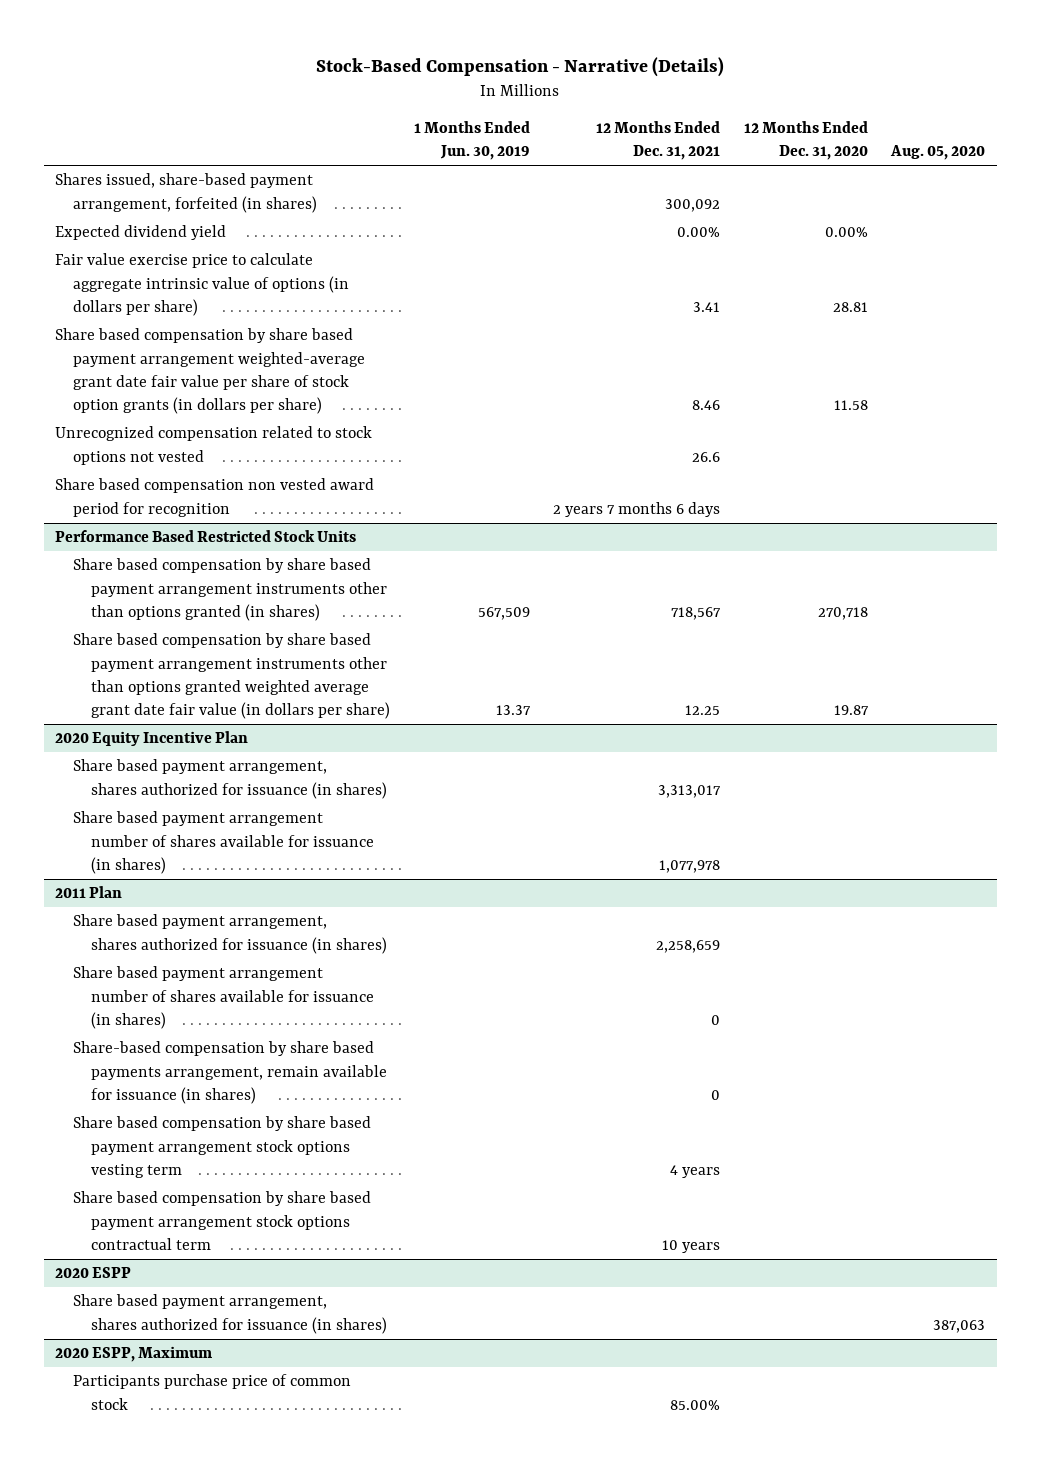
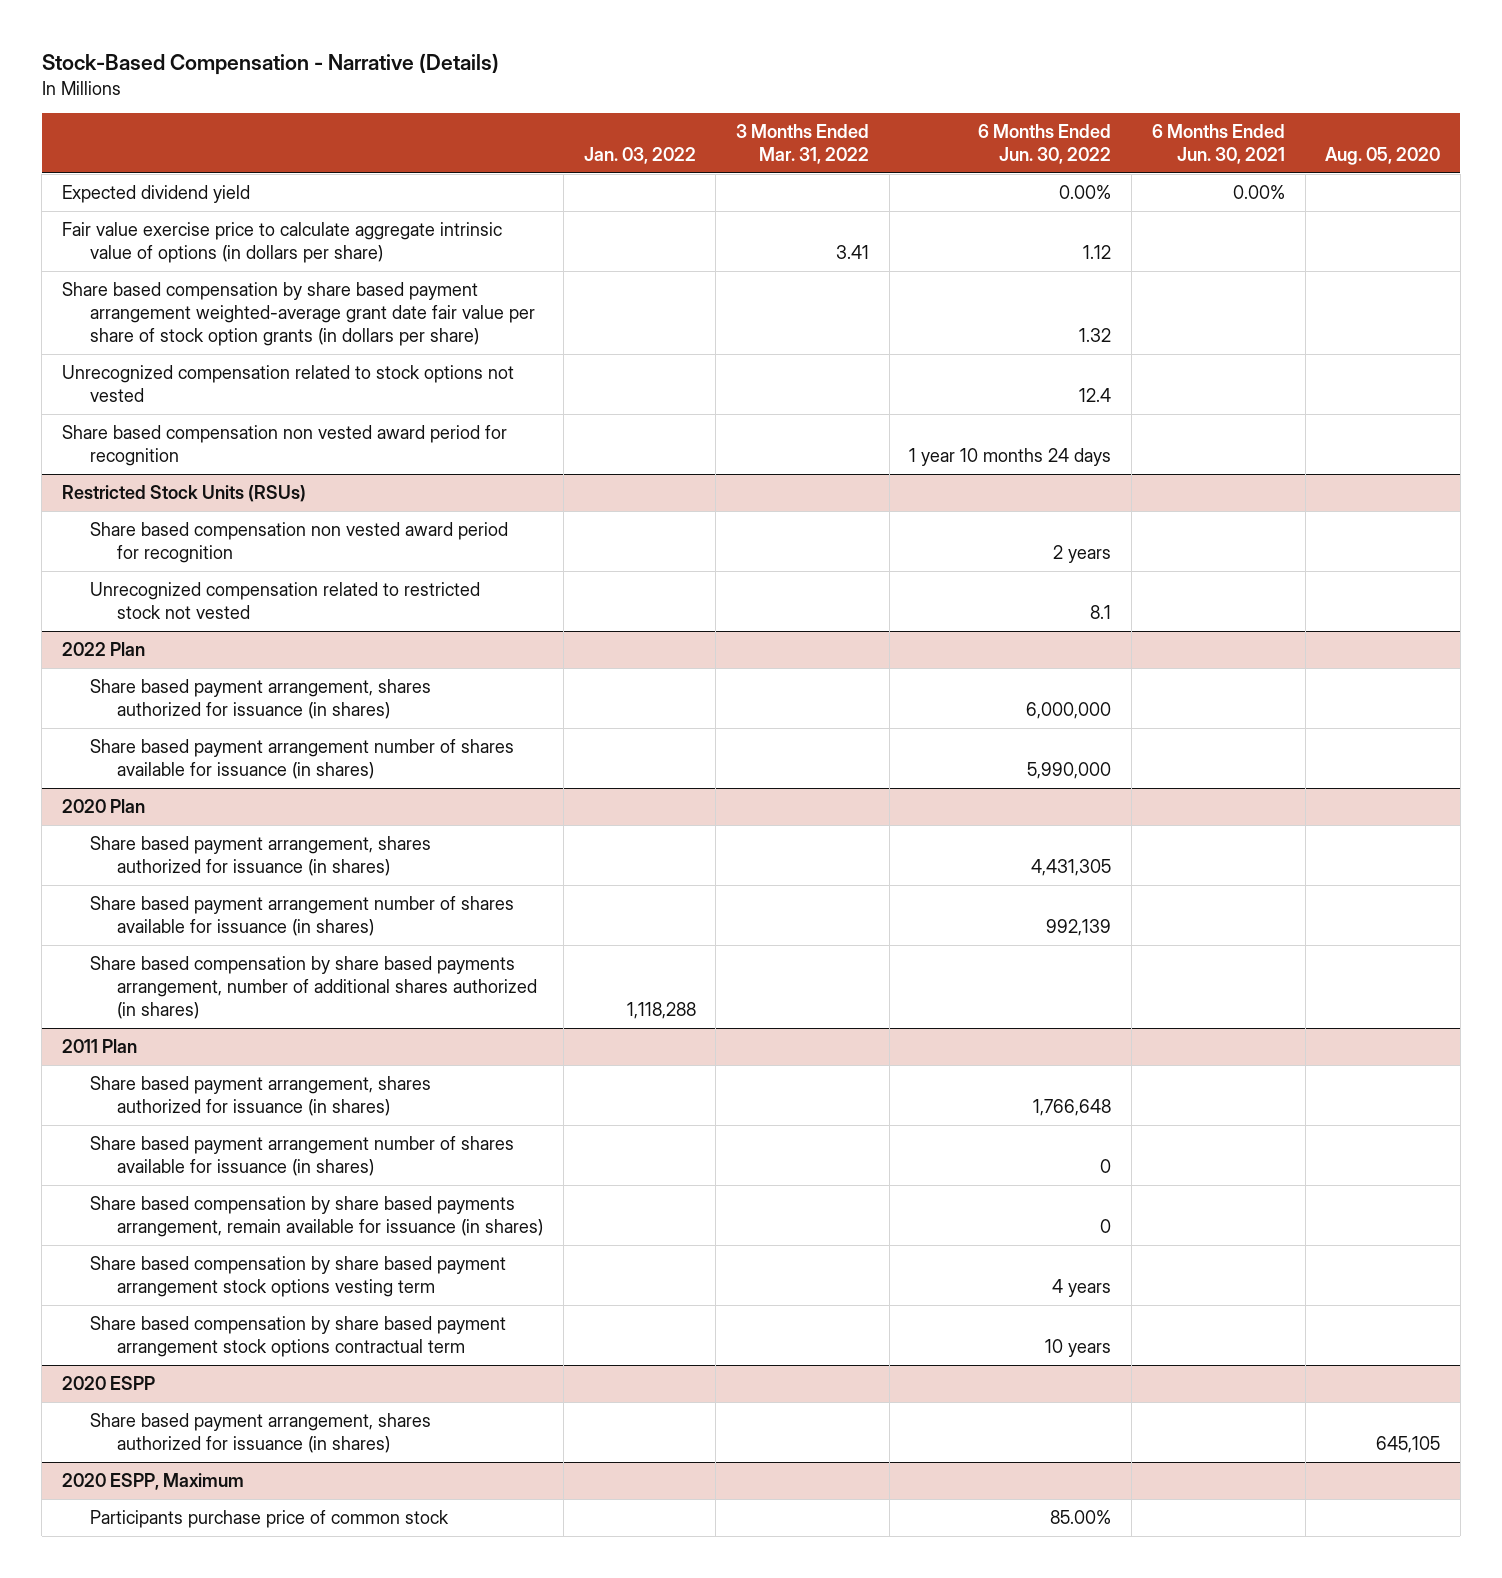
[413,121,530,161] 1 Months Ended Jun. 30, 2019 -> none
[596,121,721,161] 12 Months Ended Dec. 31, 2021 -> none
[743,121,868,161] 12 Months Ended Dec. 31, 2020 -> none
none -> [583,146,696,164] Jan. 03, 2022
none -> [736,123,870,164] 3 Months Ended Mar. 31, 2022
none -> [978,123,1112,164] 6 Months Ended Jun. 30, 2022
none -> [1151,123,1285,164] 6 Months Ended Jun. 30, 2021
[55,173,318,213] Shares issued, share-based payment arrangement, forfeited (in shares) -> none
[55,530,357,543] Performance Based Restricted Stock Units -> none
[73,558,388,621] Share based compensation by share based payment arrangement instruments other than options granted (in shares) -> none
[73,633,391,719] Share based compensation by share based payment arrangement instruments other than options granted weighted average grant date fair value (in dollars per share) -> none
none -> [61,485,306,503] Restricted Stock Units (RSUs)
none -> [89,522,508,564] Share based compensation non vested award period for recognition
none -> [89,582,480,620] Unrecognized compensation related to restricted stock not vested
none -> [61,642,145,657] 2022 Plan
none -> [89,679,431,720] Share based payment arrangement, shares authorized for issuance (in shares)
none -> [89,739,514,780] Share based payment arrangement number of shares available for issuance (in shares)
[55,731,249,747] 2020 Equity Incentive Plan -> [61,799,145,814] 2020 Plan
none -> [89,956,538,1019] Share based compensation by share based payments arrangement, number of additional shares authorized (in shares)
[73,1041,388,1104] Share-based compensation by share based payments arrangement, remain available for issuance (in shares) -> [89,1196,544,1238] Share based compensation by share based payments arrangement, remain available for issuance (in shares)
[933,1319,986,1333] 387,063 -> [1376,1436,1441,1454] 645,105

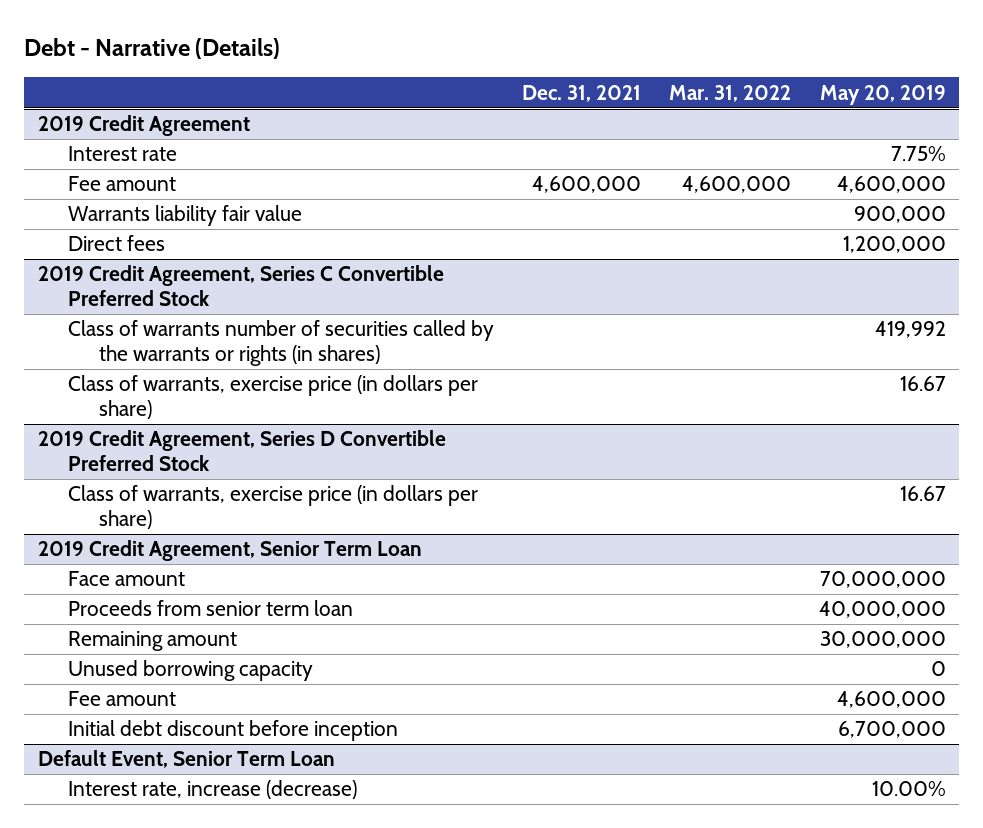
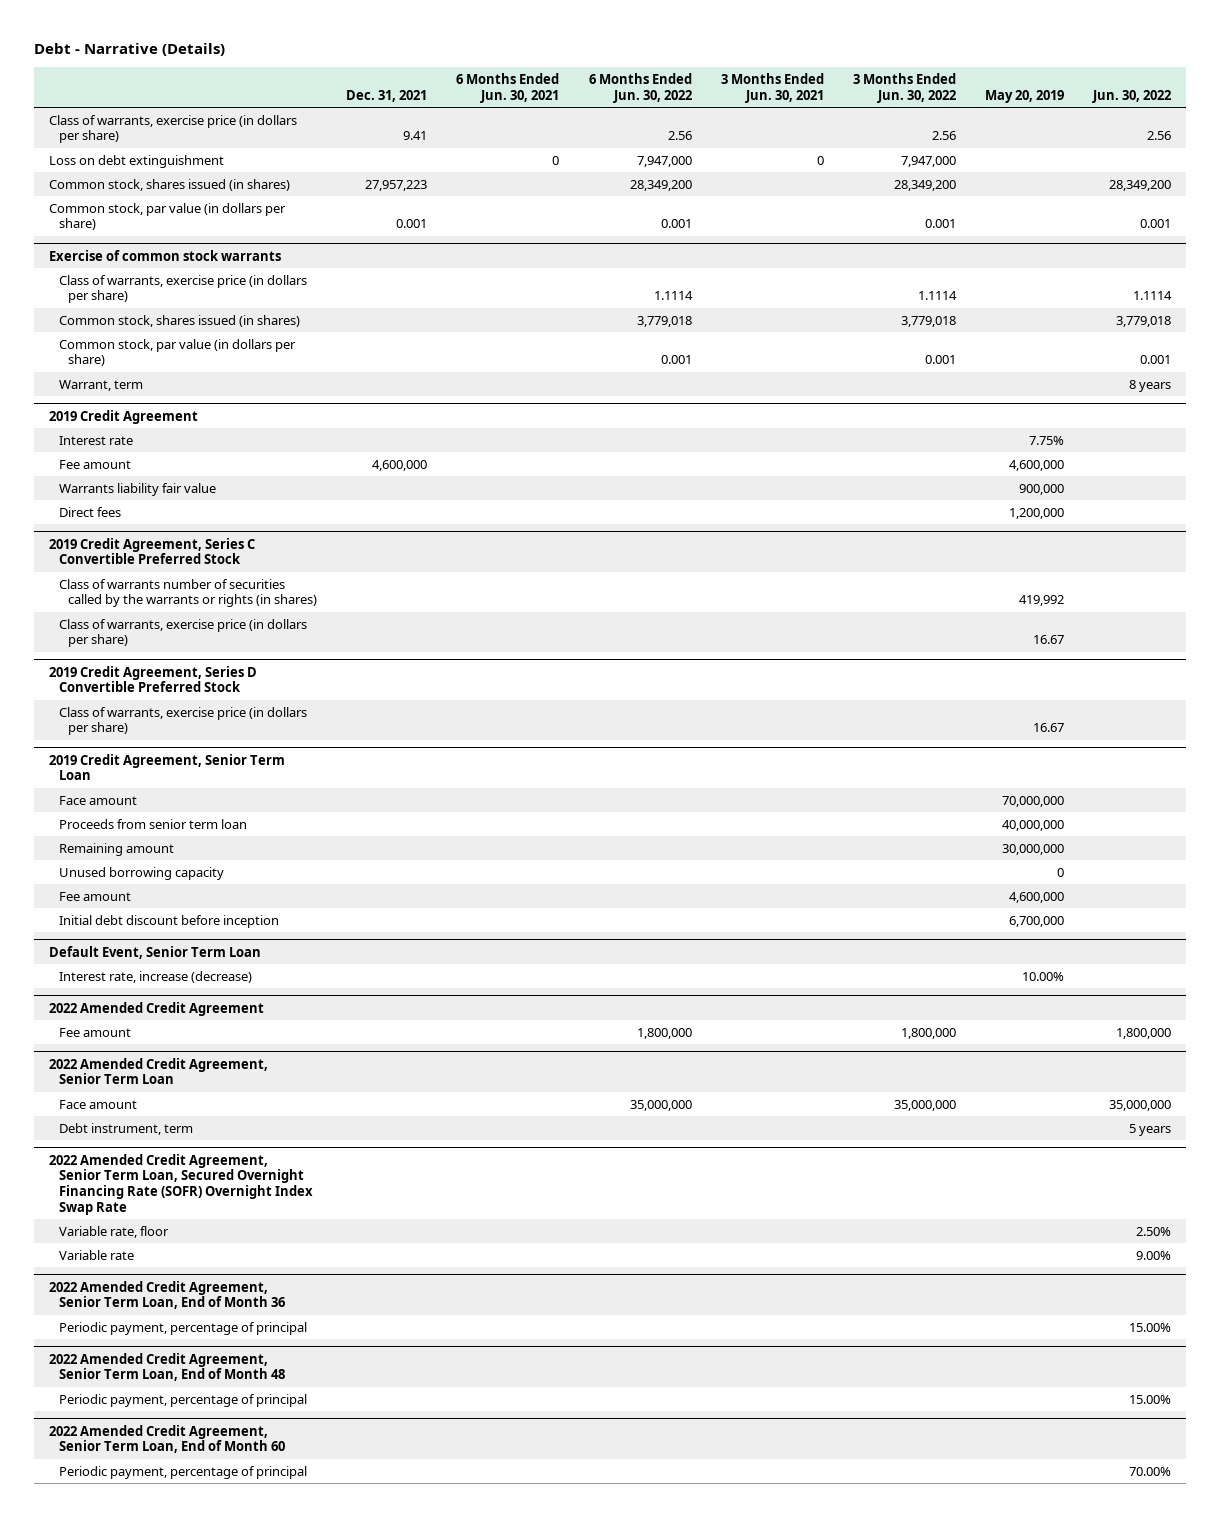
[668,84,791,102] Mar. 31, 2022 -> none
none -> [456,73,560,103] 6 Months Ended Jun. 30, 2021
none -> [588,73,692,103] 6 Months Ended Jun. 30, 2022
none -> [720,73,824,103] 3 Months Ended Jun. 30, 2021
none -> [852,73,956,103] 3 Months Ended Jun. 30, 2022
none -> [1092,89,1172,103] Jun. 30, 2022
none -> [48,114,297,144] Class of warrants, exercise price (in dollars per share)
none -> [48,154,224,168] Loss on debt extinguishment
none -> [48,178,290,191] Common stock, shares issued (in shares)
none -> [48,202,286,231] Common stock, par value (in dollars per share)
none -> [48,249,281,261] Exercise of common stock warrants
none -> [58,274,307,304] Class of warrants, exercise price (in dollars per share)
none -> [58,314,300,327] Common stock, shares issued (in shares)
none -> [58,338,296,367] Common stock, par value (in dollars per share)
none -> [58,379,143,391] Warrant, term
none -> [48,1001,264,1016] 2022 Amended Credit Agreement
none -> [58,1027,131,1037] Fee amount
none -> [48,1057,268,1085] 2022 Amended Credit Agreement, Senior Term Loan
none -> [58,1099,137,1109] Face amount
none -> [58,1122,193,1135] Debt instrument, term
none -> [48,1153,313,1215] 2022 Amended Credit Agreement, Senior Term Loan, Secured Overnight Financing Rate (SOFR) Overnight Index Swap Rate
none -> [58,1225,169,1238] Variable rate, floor
none -> [58,1249,134,1260] Variable rate
none -> [48,1280,285,1310] 2022 Amended Credit Agreement, Senior Term Loan, End of Month 36
none -> [58,1321,307,1335] Periodic payment, percentage of principal
none -> [48,1352,285,1382] 2022 Amended Credit Agreement, Senior Term Loan, End of Month 48
none -> [58,1393,307,1407] Periodic payment, percentage of principal
none -> [48,1424,285,1454] 2022 Amended Credit Agreement, Senior Term Loan, End of Month 60
none -> [58,1465,307,1479] Periodic payment, percentage of principal

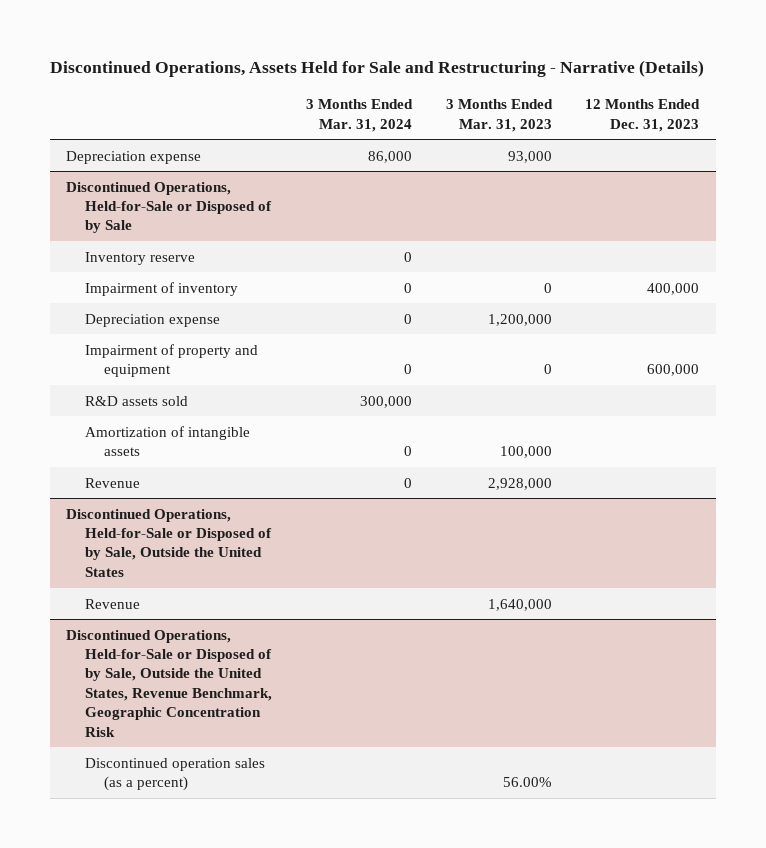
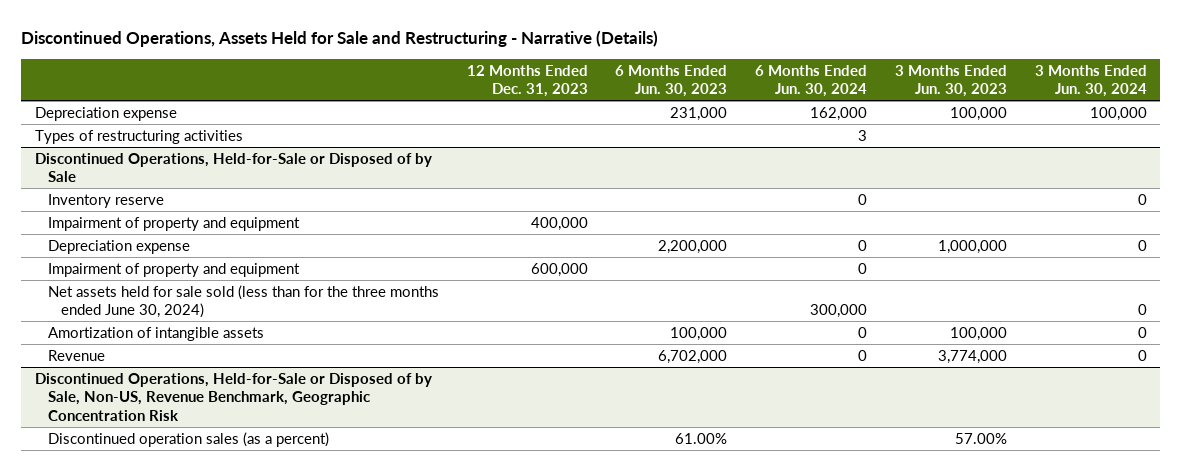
[306,99,414,132] 3 Months Ended Mar. 31, 2024 -> none
[445,99,553,132] 3 Months Ended Mar. 31, 2023 -> none
none -> [615,64,728,98] 6 Months Ended Jun. 30, 2023
none -> [755,64,868,98] 6 Months Ended Jun. 30, 2024
none -> [894,64,1007,98] 3 Months Ended Jun. 30, 2023
none -> [1034,64,1147,98] 3 Months Ended Jun. 30, 2024
none -> [34,129,243,144] Types of restructuring activities
[85,281,239,296] Impairment of inventory -> [47,216,300,231] Impairment of property and equipment
[85,395,189,406] R&D assets sold -> none
none -> [47,284,439,319] Net assets held for sale sold (less than for the three months ended June 30, 2024)
[66,508,273,577] Discontinued Operations, Held-for-Sale or Disposed of by Sale, Outside the United States -> none
[85,598,141,609] Revenue -> none
[66,629,273,737] Discontinued Operations, Held-for-Sale or Disposed of by Sale, Outside the United States, Revenue Benchmark, Geographic Concentration Risk -> [34,372,432,421] Discontinued Operations, Held-for-Sale or Disposed of by Sale, Non-US, Revenue Benchmark, Geographic Concentration Risk

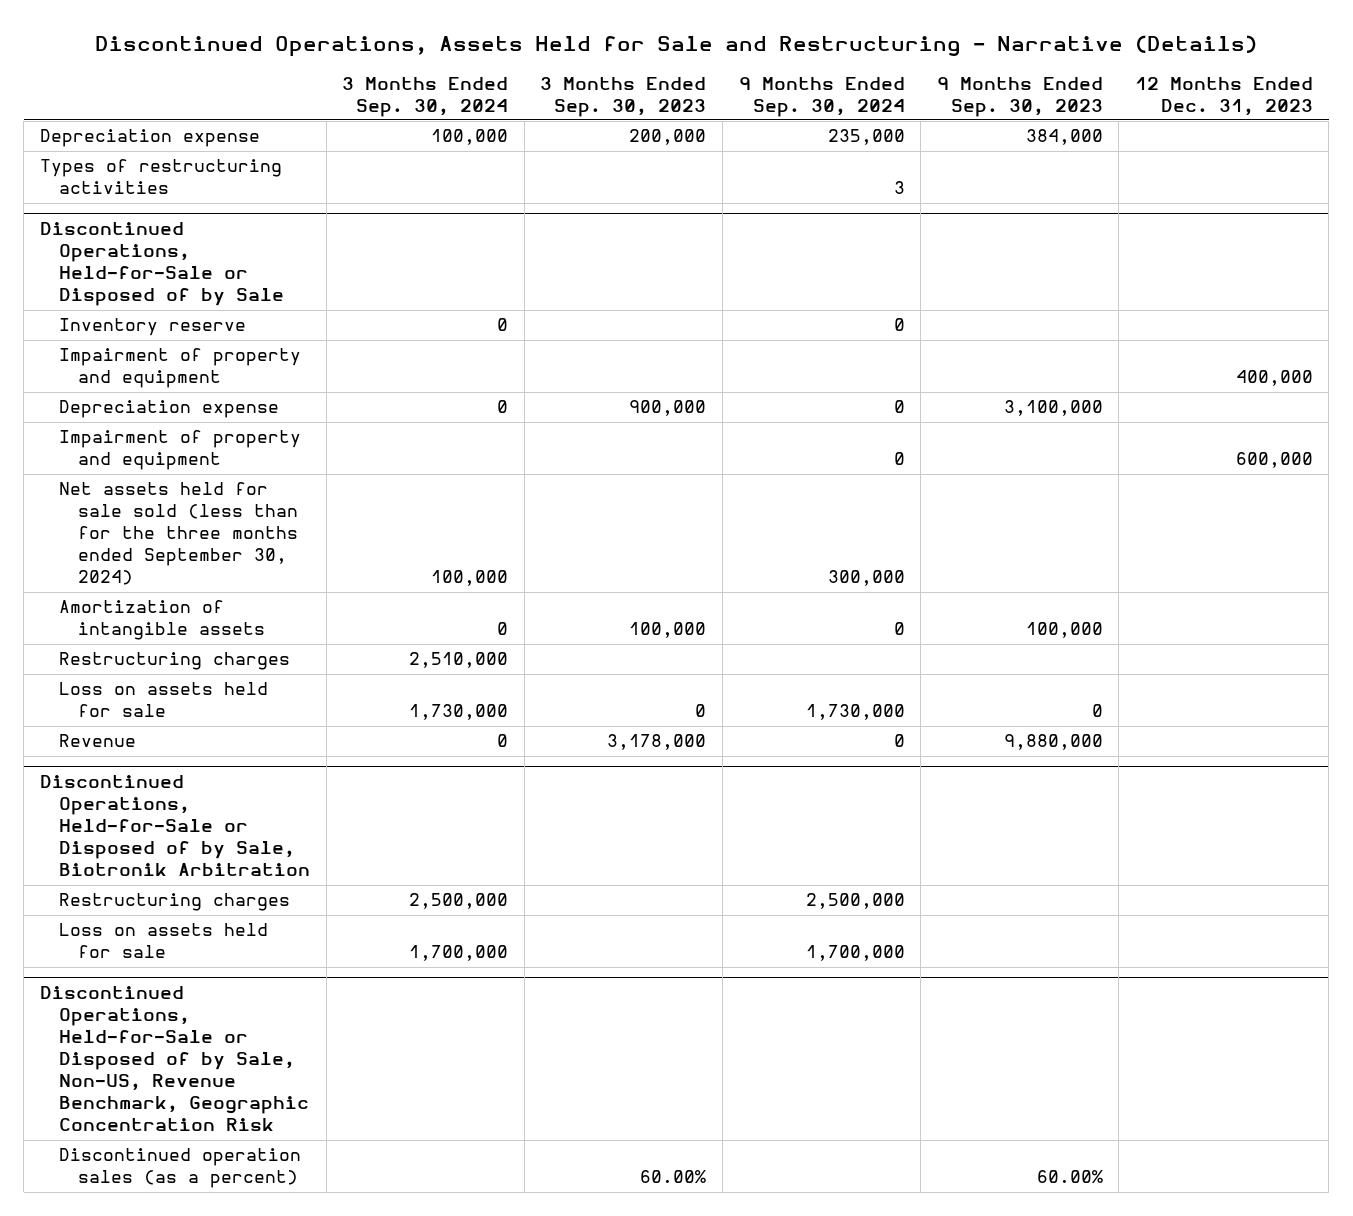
[615,64,728,98] 6 Months Ended Jun. 30, 2023 -> none
[755,64,868,98] 6 Months Ended Jun. 30, 2024 -> none
[894,64,1007,98] 3 Months Ended Jun. 30, 2023 -> none
[1034,64,1147,98] 3 Months Ended Jun. 30, 2024 -> none
none -> [342,76,509,117] 3 Months Ended Sep. 30, 2024
none -> [540,76,707,117] 3 Months Ended Sep. 30, 2023
none -> [738,76,905,117] 9 Months Ended Sep. 30, 2024
none -> [936,76,1103,117] 9 Months Ended Sep. 30, 2023
[47,284,439,319] Net assets held for sale sold (less than for the three months ended June 30, 2024) -> [59,482,299,586] Net assets held for sale sold (less than for the three months ended September 30, 2024)
none -> [59,652,291,671] Restructuring charges
none -> [59,682,269,718] Loss on assets held for sale
none -> [40,775,311,877] Discontinued Operations, Held-for-Sale or Disposed of by Sale, Biotronik Arbitration
none -> [59,893,291,912] Restructuring charges
none -> [59,923,269,959] Loss on assets held for sale

